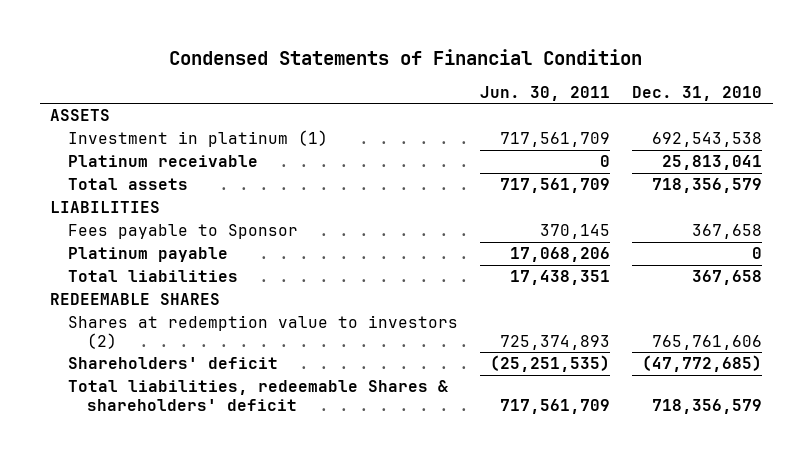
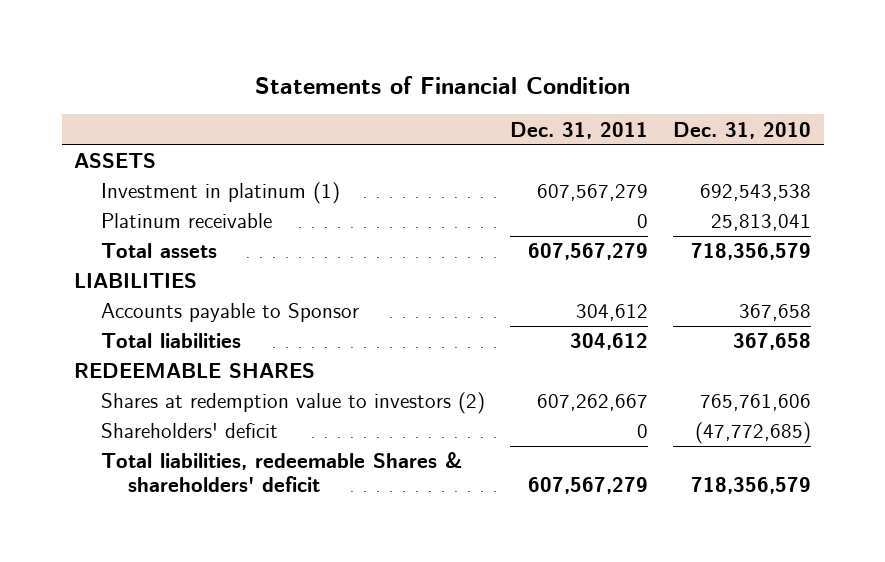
[169,48,643,65] Condensed Statements of Financial Condition -> [254,75,630,94] Statements of Financial Condition
[480,85,611,101] Jun. 30, 2011 -> none
none -> [510,121,649,139] Dec. 31, 2011
[68,247,229,263] Platinum payable -> none
[68,224,299,240] Fees payable to Sponsor -> [101,303,360,323] Accounts payable to Sponsor

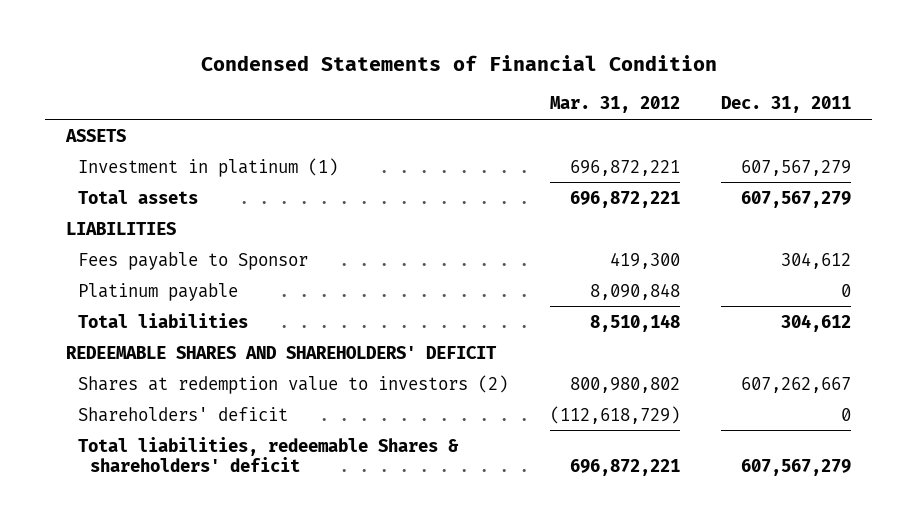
[254,75,630,94] Statements of Financial Condition -> [200,55,717,72] Condensed Statements of Financial Condition
[673,121,812,139] Dec. 31, 2010 -> none
none -> [549,96,680,114] Mar. 31, 2012
[101,213,273,229] Platinum receivable -> none
[101,303,360,323] Accounts payable to Sponsor -> [77,251,308,270] Fees payable to Sponsor
none -> [77,282,238,301] Platinum payable
[74,363,316,379] REDEEMABLE SHARES -> none
none -> [65,345,497,359] REDEEMABLE SHARES AND SHAREHOLDERS' DEFICIT

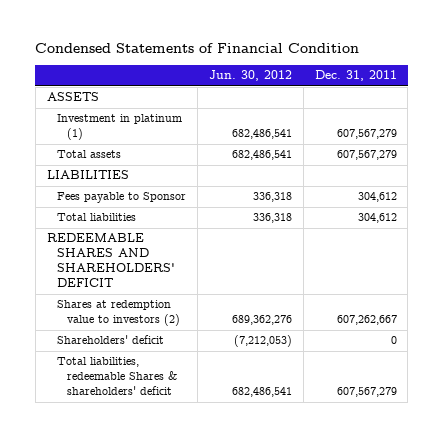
[549,96,680,114] Mar. 31, 2012 -> none
none -> [208,70,292,82] Jun. 30, 2012
[77,282,238,301] Platinum payable -> none

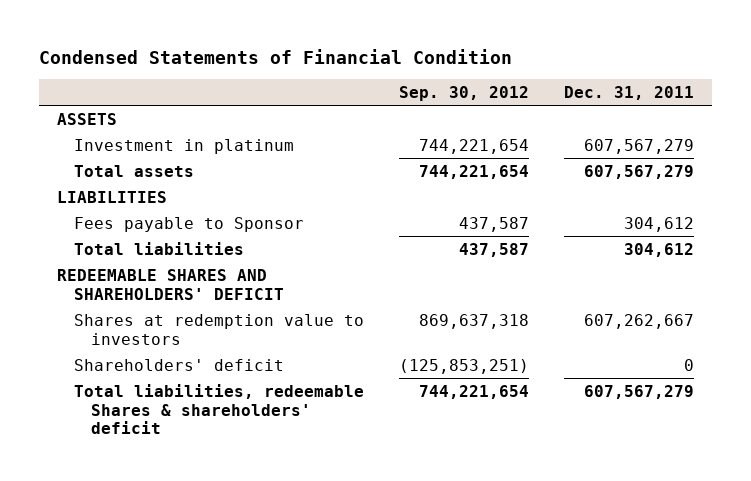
[208,70,292,82] Jun. 30, 2012 -> none
none -> [399,85,530,101] Sep. 30, 2012
[56,114,182,141] Investment in platinum (1) -> [73,138,294,154] Investment in platinum
[56,300,181,327] Shares at redemption value to investors (2) -> [73,313,364,345] Shares at redemption value to investors

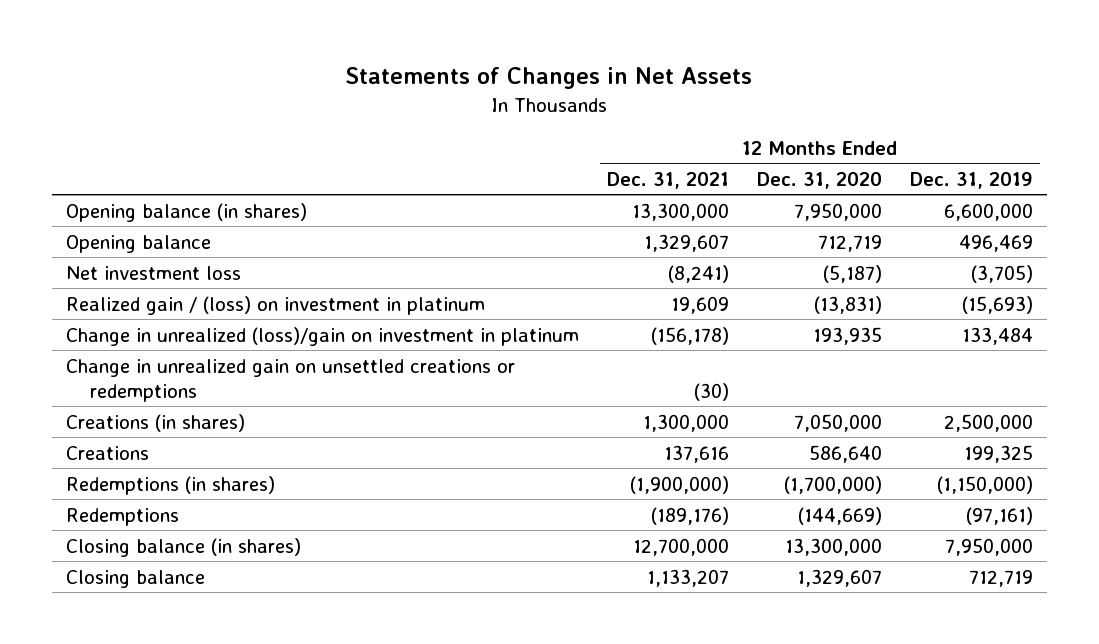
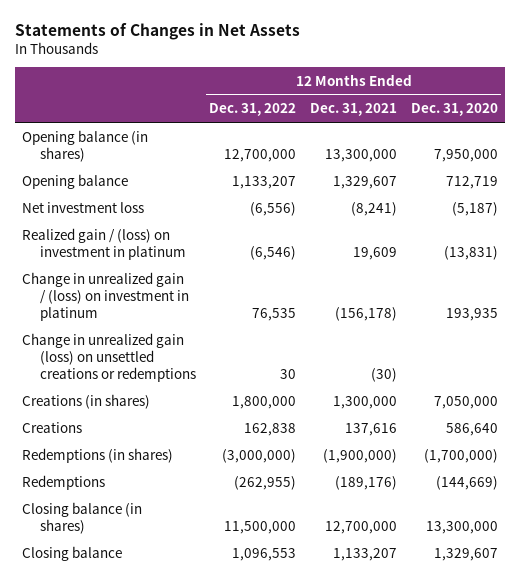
[910,171,1034,189] Dec. 31, 2019 -> none
none -> [209,103,297,117] Dec. 31, 2022
[65,326,579,346] Change in unrealized (loss)/gain on investment in platinum -> [22,271,189,321] Change in unrealized gain / (loss) on investment in platinum
[65,358,515,402] Change in unrealized gain on unsettled creations or redemptions -> [22,332,196,382] Change in unrealized gain (loss) on unsettled creations or redemptions

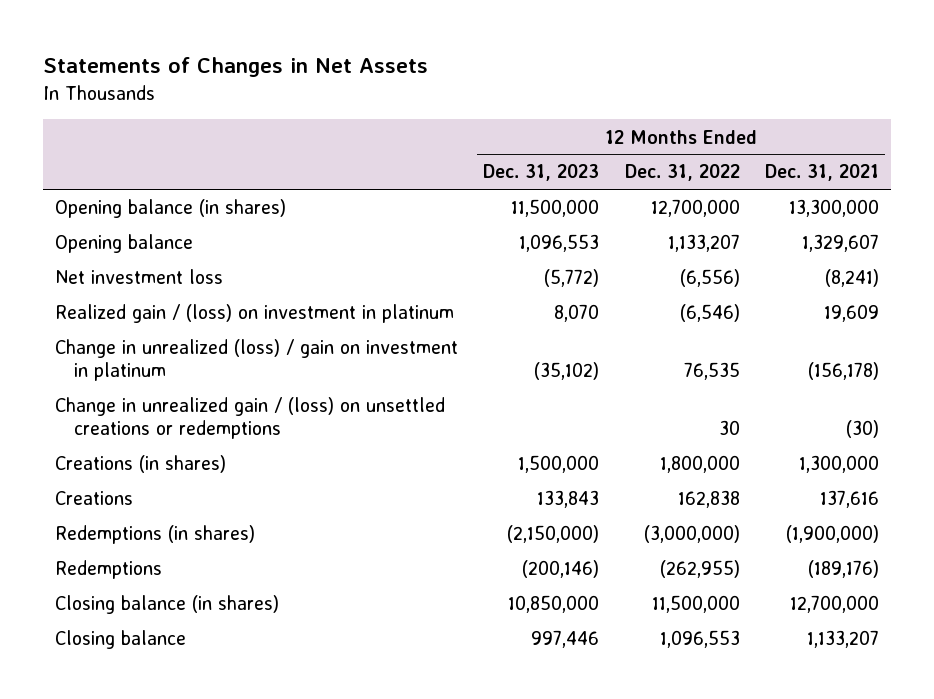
[410,103,498,117] Dec. 31, 2020 -> none
none -> [483,164,600,182] Dec. 31, 2023
[22,271,189,321] Change in unrealized gain / (loss) on investment in platinum -> [55,339,459,381] Change in unrealized (loss) / gain on investment in platinum
[22,332,196,382] Change in unrealized gain (loss) on unsettled creations or redemptions -> [55,397,446,439] Change in unrealized gain / (loss) on unsettled creations or redemptions

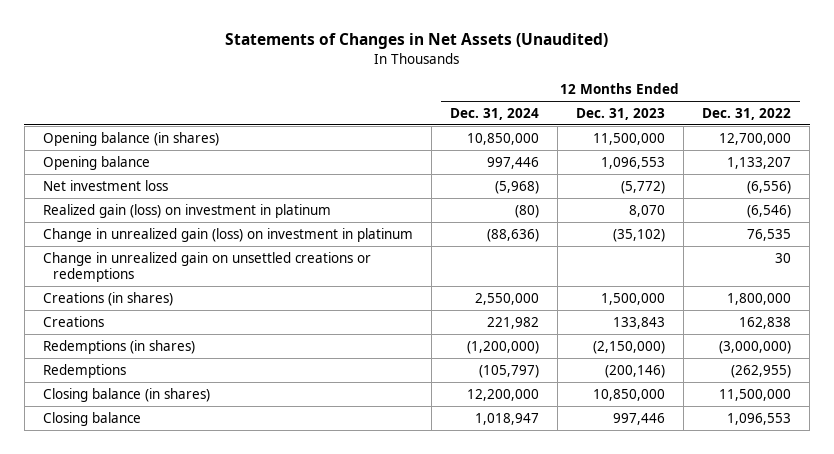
[42,57,428,78] Statements of Changes in Net Assets -> [224,33,608,50] Statements of Changes in Net Assets (Unaudited)
[764,164,879,182] Dec. 31, 2021 -> none
none -> [449,107,539,120] Dec. 31, 2024
[55,304,455,324] Realized gain / (loss) on investment in platinum -> [42,203,331,218] Realized gain (loss) on investment in platinum
[55,339,459,381] Change in unrealized (loss) / gain on investment in platinum -> [42,227,413,242] Change in unrealized gain (loss) on investment in platinum
[55,397,446,439] Change in unrealized gain / (loss) on unsettled creations or redemptions -> [42,251,371,283] Change in unrealized gain on unsettled creations or redemptions

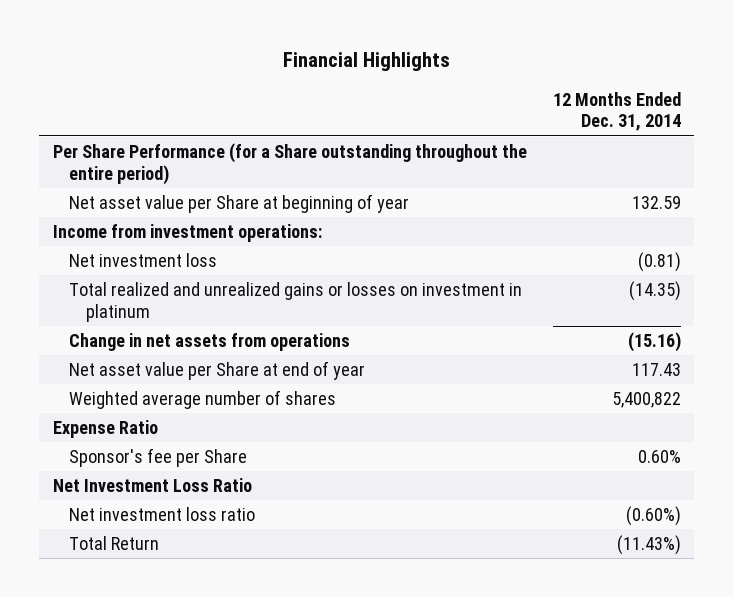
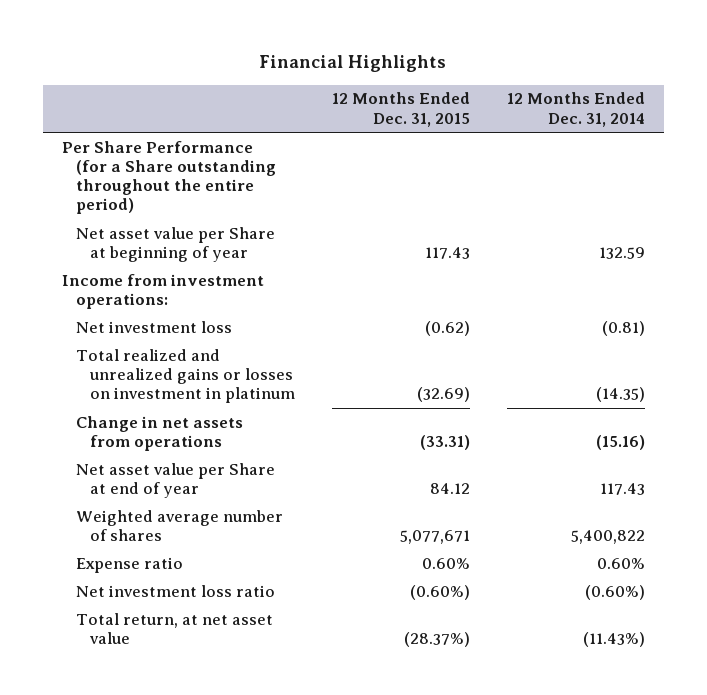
none -> [332,92,471,127] 12 Months Ended Dec. 31, 2015
[52,420,158,439] Expense Ratio -> none
[52,478,252,493] Net Investment Loss Ratio -> none
[69,448,248,468] Sponsor's fee per Share -> [75,556,183,573] Expense ratio
[69,536,160,551] Total Return -> [75,612,273,644] Total return, at net asset value

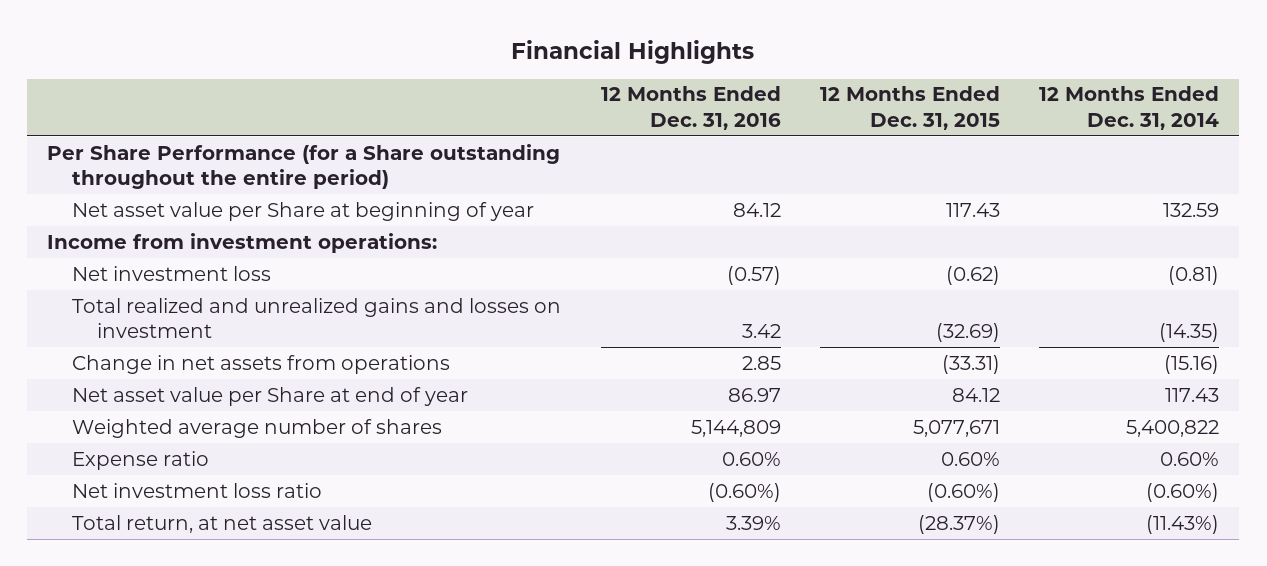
none -> [600,86,781,130] 12 Months Ended Dec. 31, 2016
[75,348,296,403] Total realized and unrealized gains or losses on investment in platinum -> [72,297,562,339] Total realized and unrealized gains and losses on investment

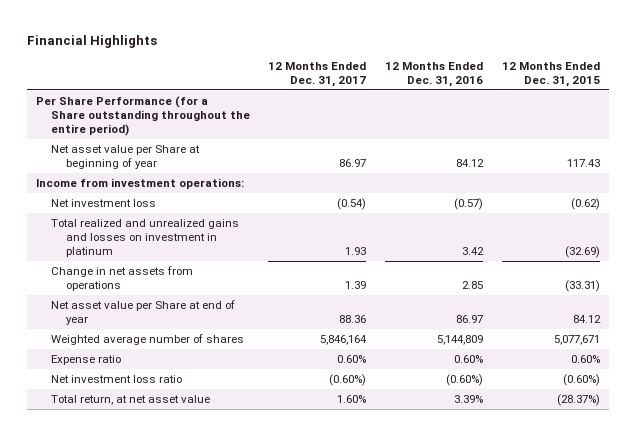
[1039,86,1220,130] 12 Months Ended Dec. 31, 2014 -> none
none -> [268,61,367,87] 12 Months Ended Dec. 31, 2017
[72,297,562,339] Total realized and unrealized gains and losses on investment -> [50,218,239,257] Total realized and unrealized gains and losses on investment in platinum

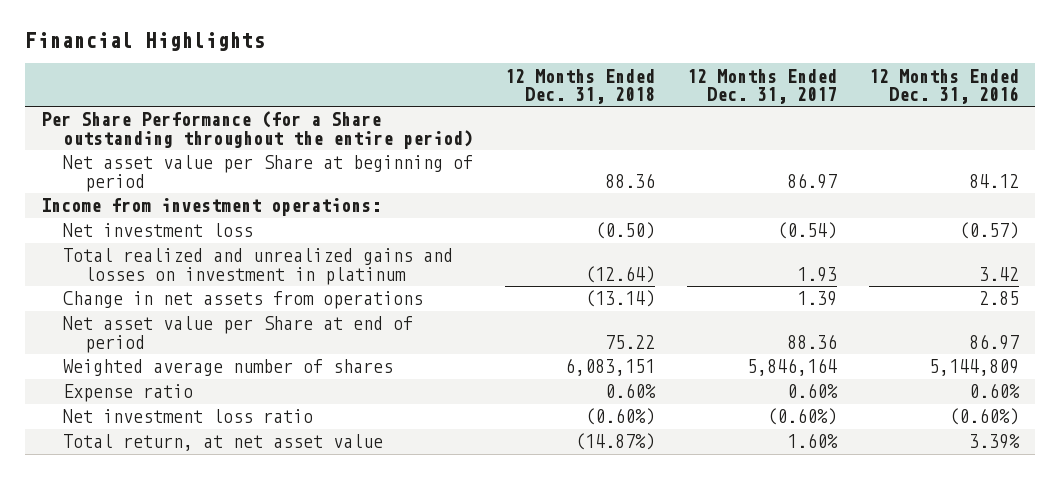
[501,61,600,87] 12 Months Ended Dec. 31, 2015 -> none
none -> [504,68,655,105] 12 Months Ended Dec. 31, 2018
[50,144,200,169] Net asset value per Share at beginning of year -> [62,155,473,192] Net asset value per Share at beginning of period
[50,299,235,325] Net asset value per Share at end of year -> [62,316,413,353] Net asset value per Share at end of period

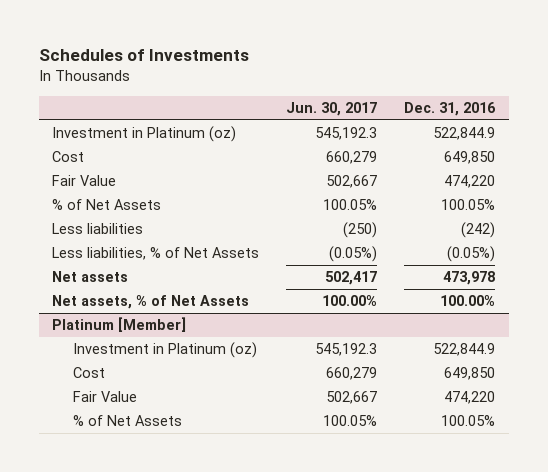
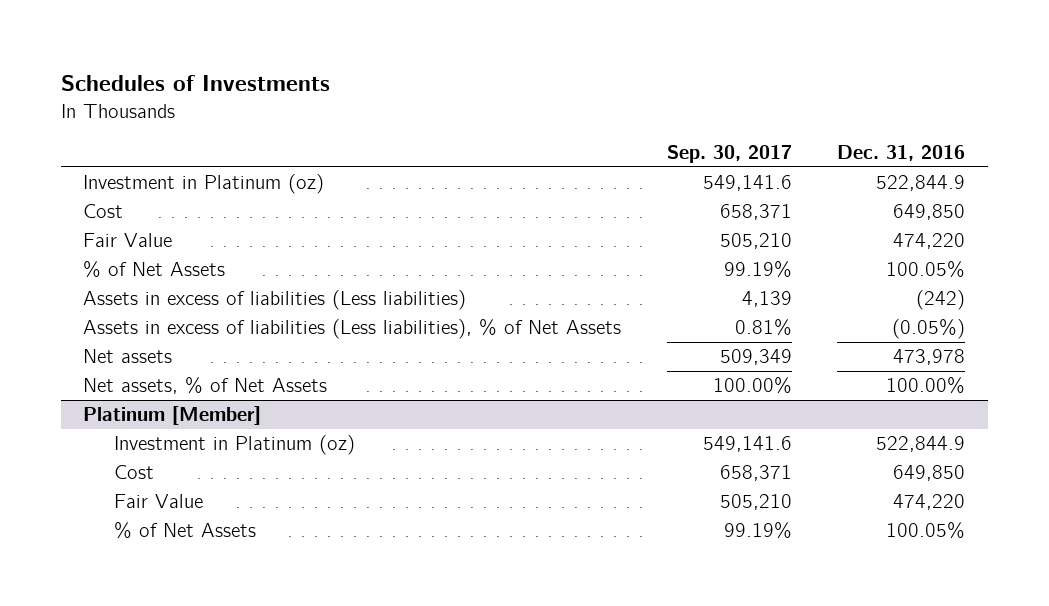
[286,101,378,116] Jun. 30, 2017 -> none
none -> [666,144,792,163] Sep. 30, 2017
[52,223,144,235] Less liabilities -> [83,290,467,311] Assets in excess of liabilities (Less liabilities)
[52,247,260,261] Less liabilities, % of Net Assets -> [83,319,622,340] Assets in excess of liabilities (Less liabilities), % of Net Assets

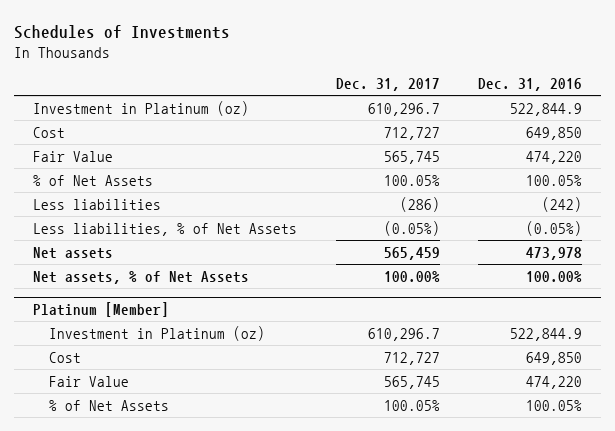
[666,144,792,163] Sep. 30, 2017 -> none
none -> [335,77,440,91] Dec. 31, 2017
[83,290,467,311] Assets in excess of liabilities (Less liabilities) -> [33,198,162,210] Less liabilities
[83,319,622,340] Assets in excess of liabilities (Less liabilities), % of Net Assets -> [33,222,298,236] Less liabilities, % of Net Assets

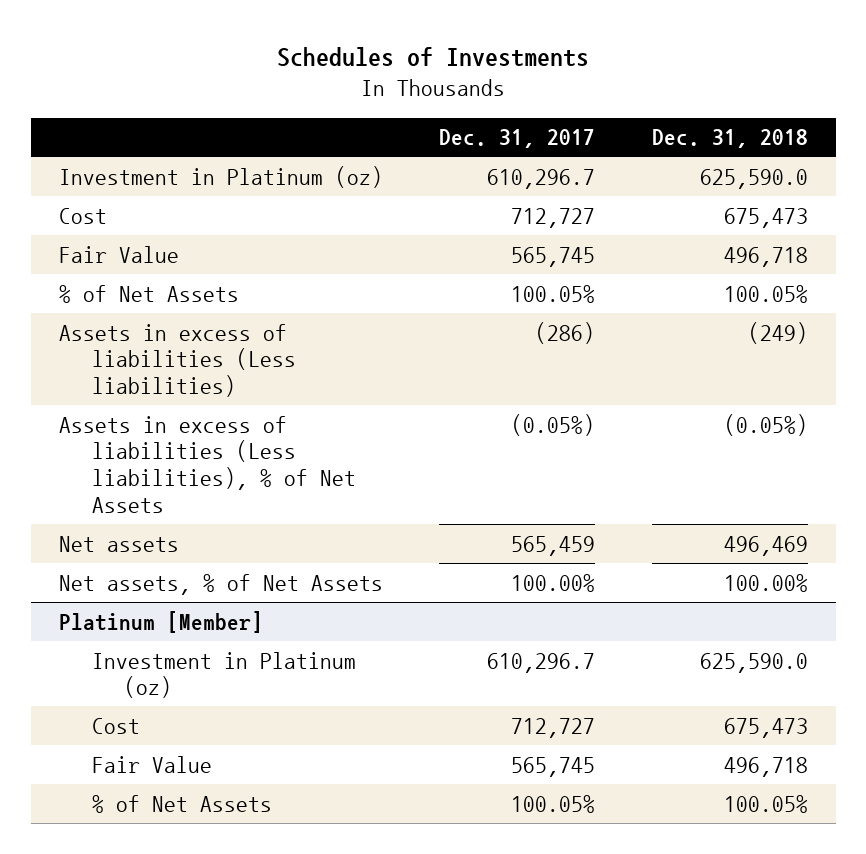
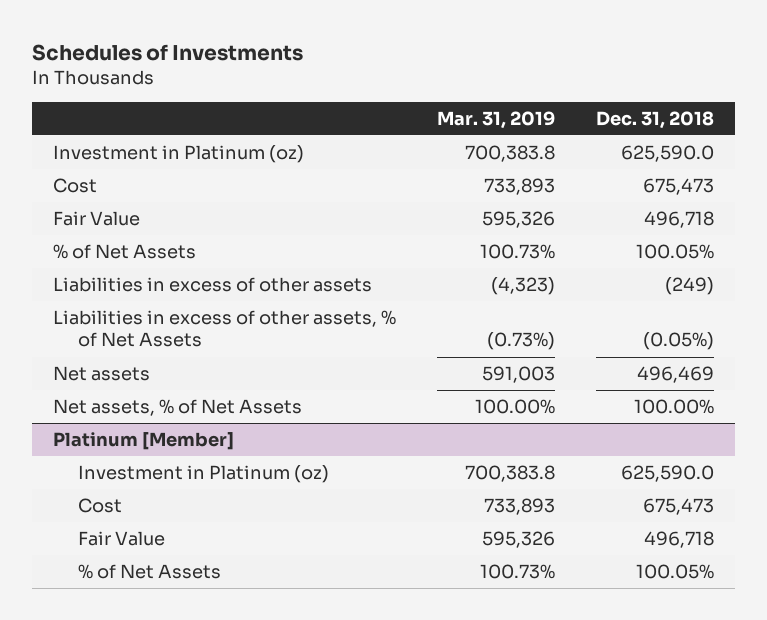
[439,129,596,149] Dec. 31, 2017 -> none
none -> [436,110,555,129] Mar. 31, 2019
[58,323,296,397] Assets in excess of liabilities (Less liabilities) -> [52,277,372,293] Liabilities in excess of other assets
[58,415,356,513] Assets in excess of liabilities (Less liabilities), % of Net Assets -> [52,310,396,348] Liabilities in excess of other assets, % of Net Assets

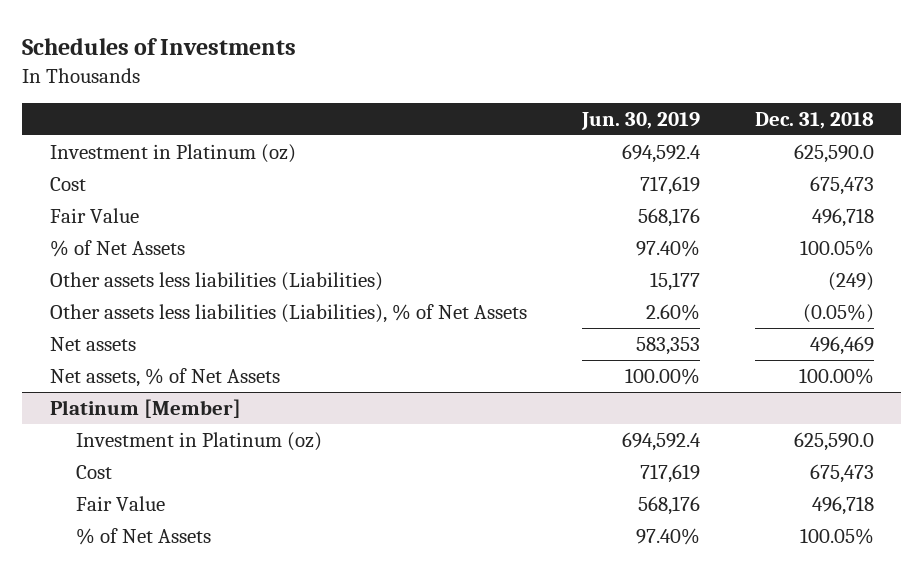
[436,110,555,129] Mar. 31, 2019 -> none
none -> [580,112,700,131] Jun. 30, 2019
[52,277,372,293] Liabilities in excess of other assets -> [49,271,383,291] Other assets less liabilities (Liabilities)
[52,310,396,348] Liabilities in excess of other assets, % of Net Assets -> [49,303,527,323] Other assets less liabilities (Liabilities), % of Net Assets

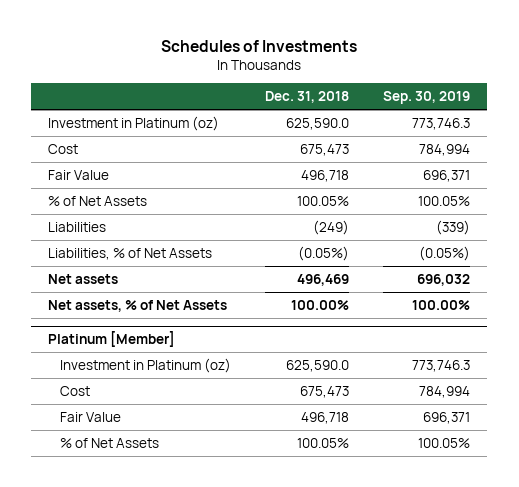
[580,112,700,131] Jun. 30, 2019 -> none
none -> [383,91,471,105] Sep. 30, 2019
[49,271,383,291] Other assets less liabilities (Liabilities) -> [48,221,107,232] Liabilities
[49,303,527,323] Other assets less liabilities (Liabilities), % of Net Assets -> [48,247,213,260] Liabilities, % of Net Assets

